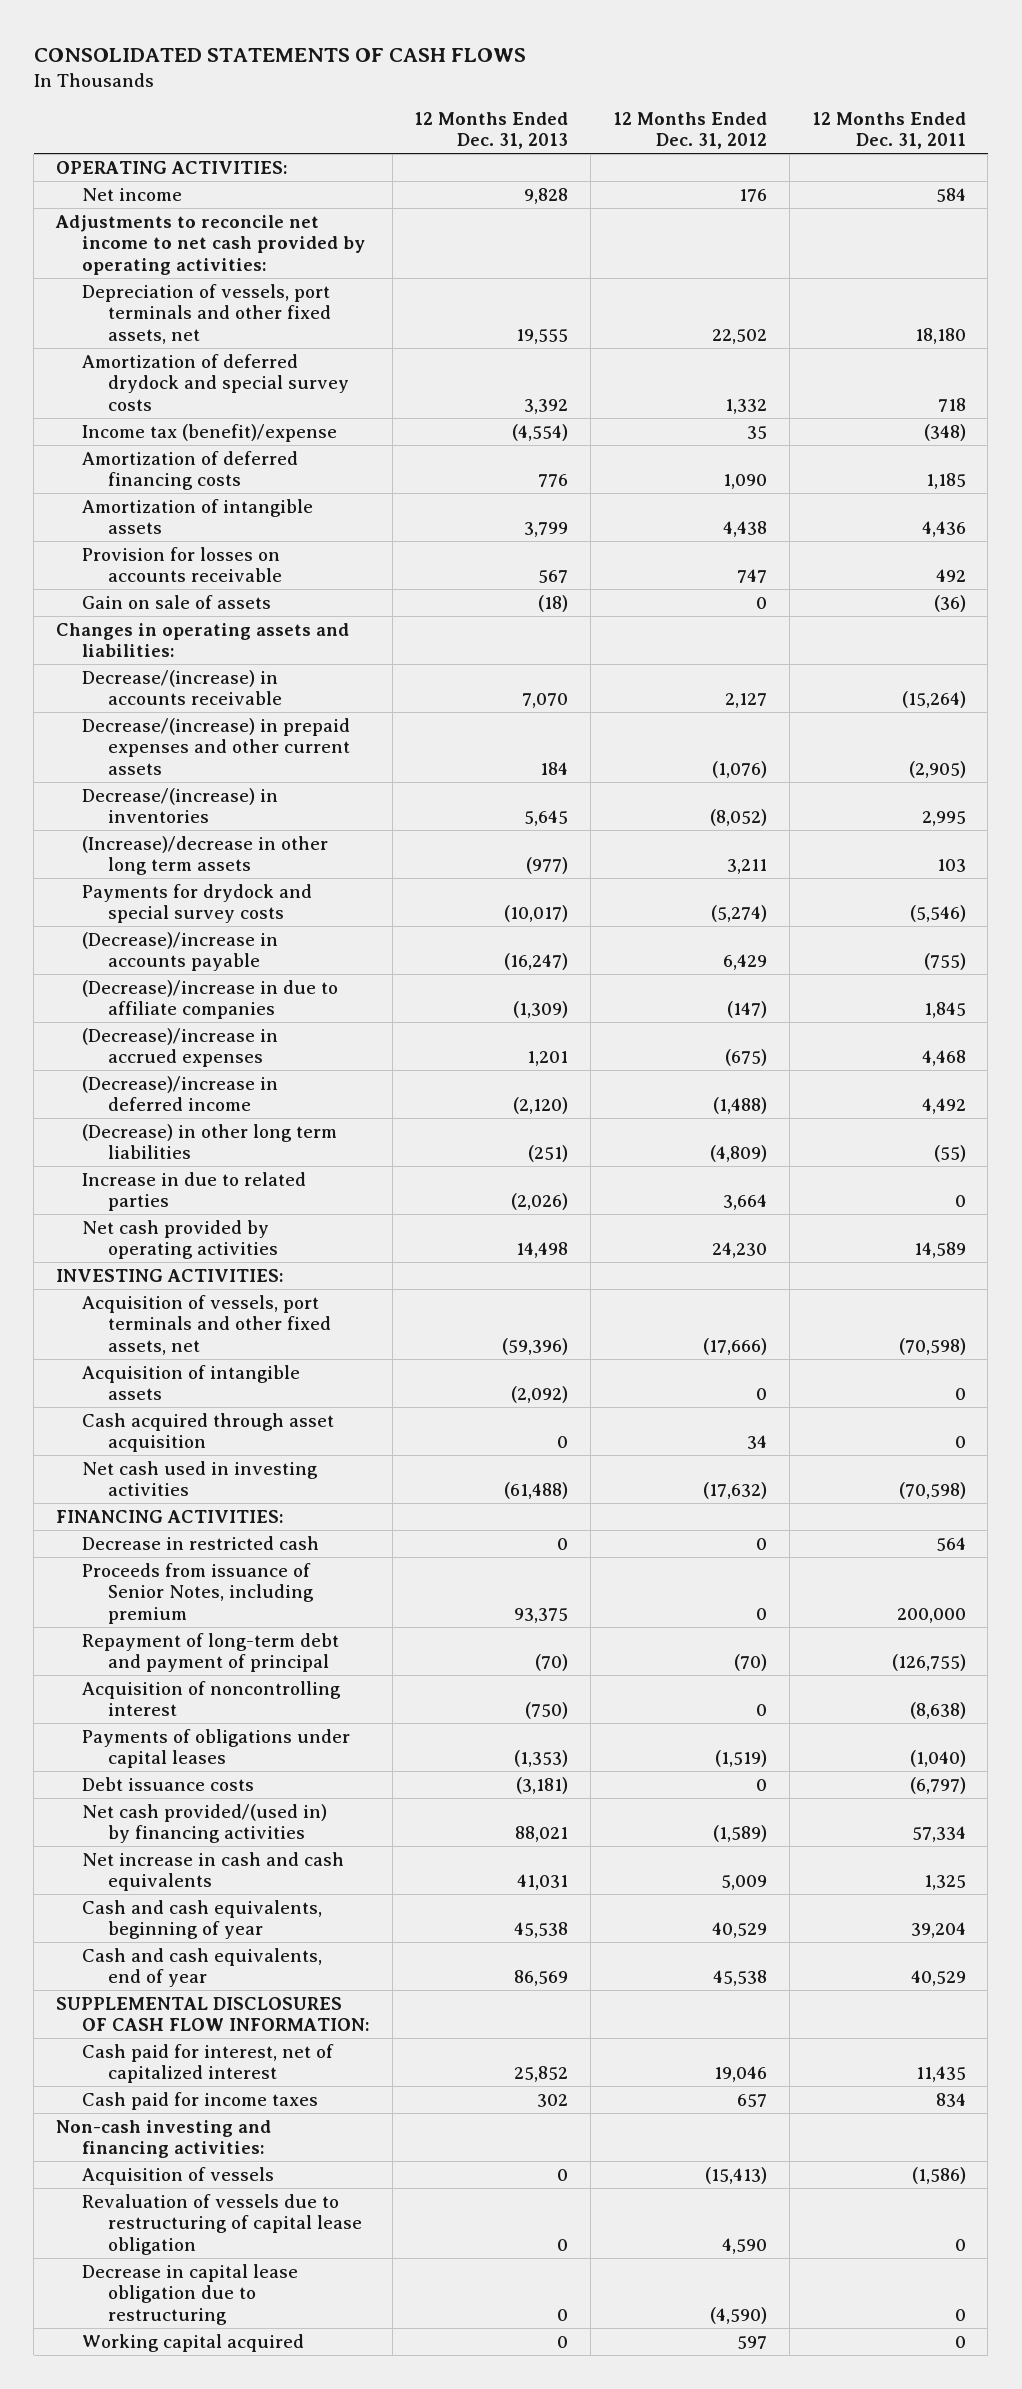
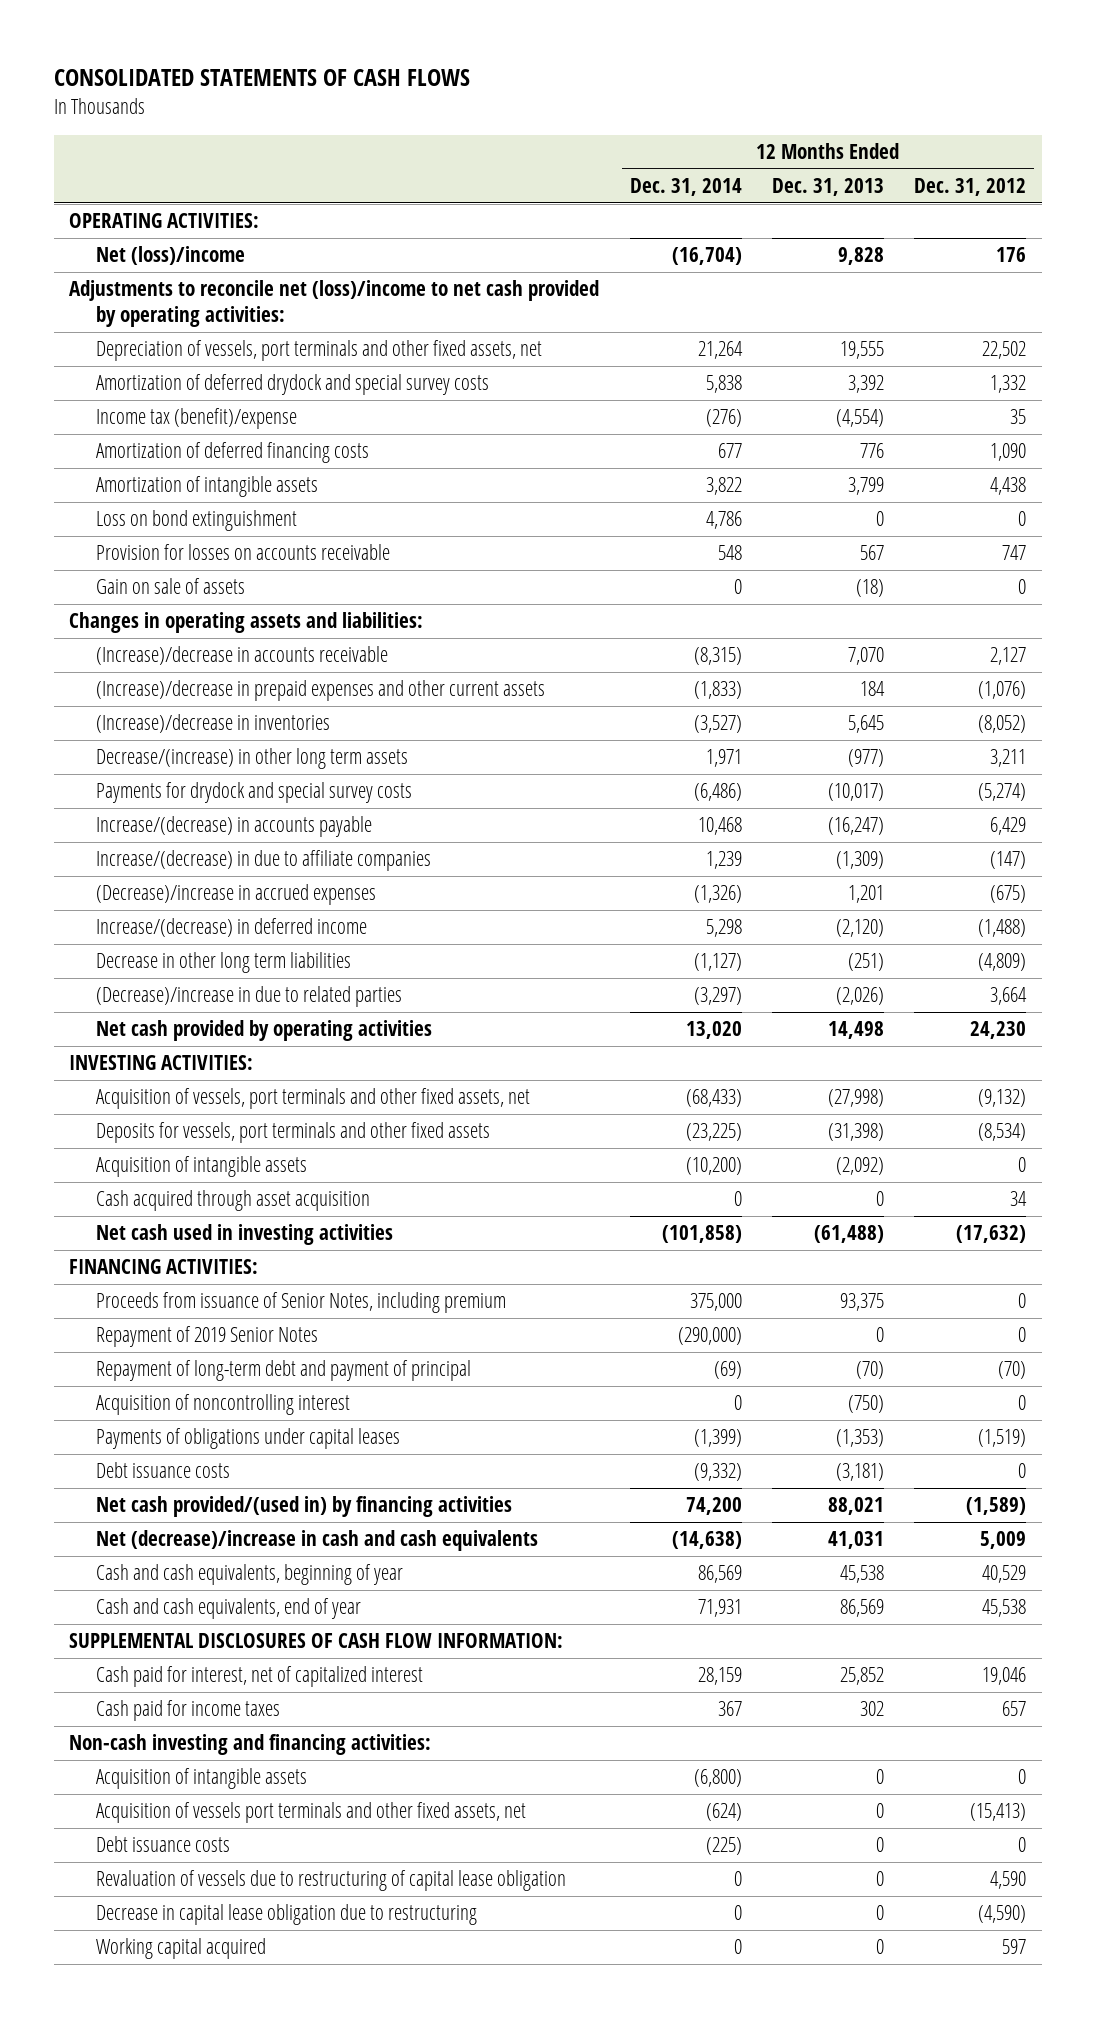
[811,111,966,150] 12 Months Ended Dec. 31, 2011 -> none
none -> [629,178,742,197] Dec. 31, 2014
[81,187,182,201] Net income -> [96,246,246,266] Net (loss)/income
[55,214,365,275] Adjustments to reconcile net income to net cash provided by operating activities: -> [69,280,600,328] Adjustments to reconcile net (loss)/income to net cash provided by operating activities:
none -> [96,510,298,532] Loss on bond extinguishment
[81,669,282,706] Decrease/(increase) in accounts receivable -> [96,646,389,666] (Increase)/decrease in accounts receivable
[81,717,350,775] Decrease/(increase) in prepaid expenses and other current assets -> [96,680,546,702] (Increase)/decrease in prepaid expenses and other current assets
[81,787,278,824] Decrease/(increase) in inventories -> [96,714,331,734] (Increase)/decrease in inventories
[81,835,328,876] (Increase)/decrease in other long term assets -> [96,748,409,770] Decrease/(increase) in other long term assets
[81,931,278,972] (Decrease)/increase in accounts payable -> [96,816,373,838] Increase/(decrease) in accounts payable
[81,979,338,1020] (Decrease)/increase in due to affiliate companies -> [96,850,432,872] Increase/(decrease) in due to affiliate companies
[81,1075,278,1112] (Decrease)/increase in deferred income -> [96,918,368,938] Increase/(decrease) in deferred income
[81,1123,337,1160] (Decrease) in other long term liabilities -> [96,952,352,974] Decrease in other long term liabilities
[81,1171,306,1212] Increase in due to related parties -> [96,986,403,1008] (Decrease)/increase in due to related parties
[502,1337,569,1355] (59,396) -> [827,1089,884,1108] (27,998)
[703,1337,768,1355] (17,666) -> [978,1089,1027,1108] (9,132)
none -> [96,1122,491,1144] Deposits for vessels, port terminals and other fixed assets
[81,1535,319,1550] Decrease in restricted cash -> none
none -> [96,1326,319,1348] Repayment of 2019 Senior Notes
[81,1851,344,1892] Net increase in cash and cash equivalents -> [96,1530,539,1552] Net (decrease)/increase in cash and cash equivalents
none -> [96,1768,308,1790] Acquisition of intangible assets
[81,2166,274,2185] Acquisition of vessels -> [96,1802,527,1824] Acquisition of vessels port terminals and other fixed assets, net
none -> [96,1836,231,1853] Debt issuance costs

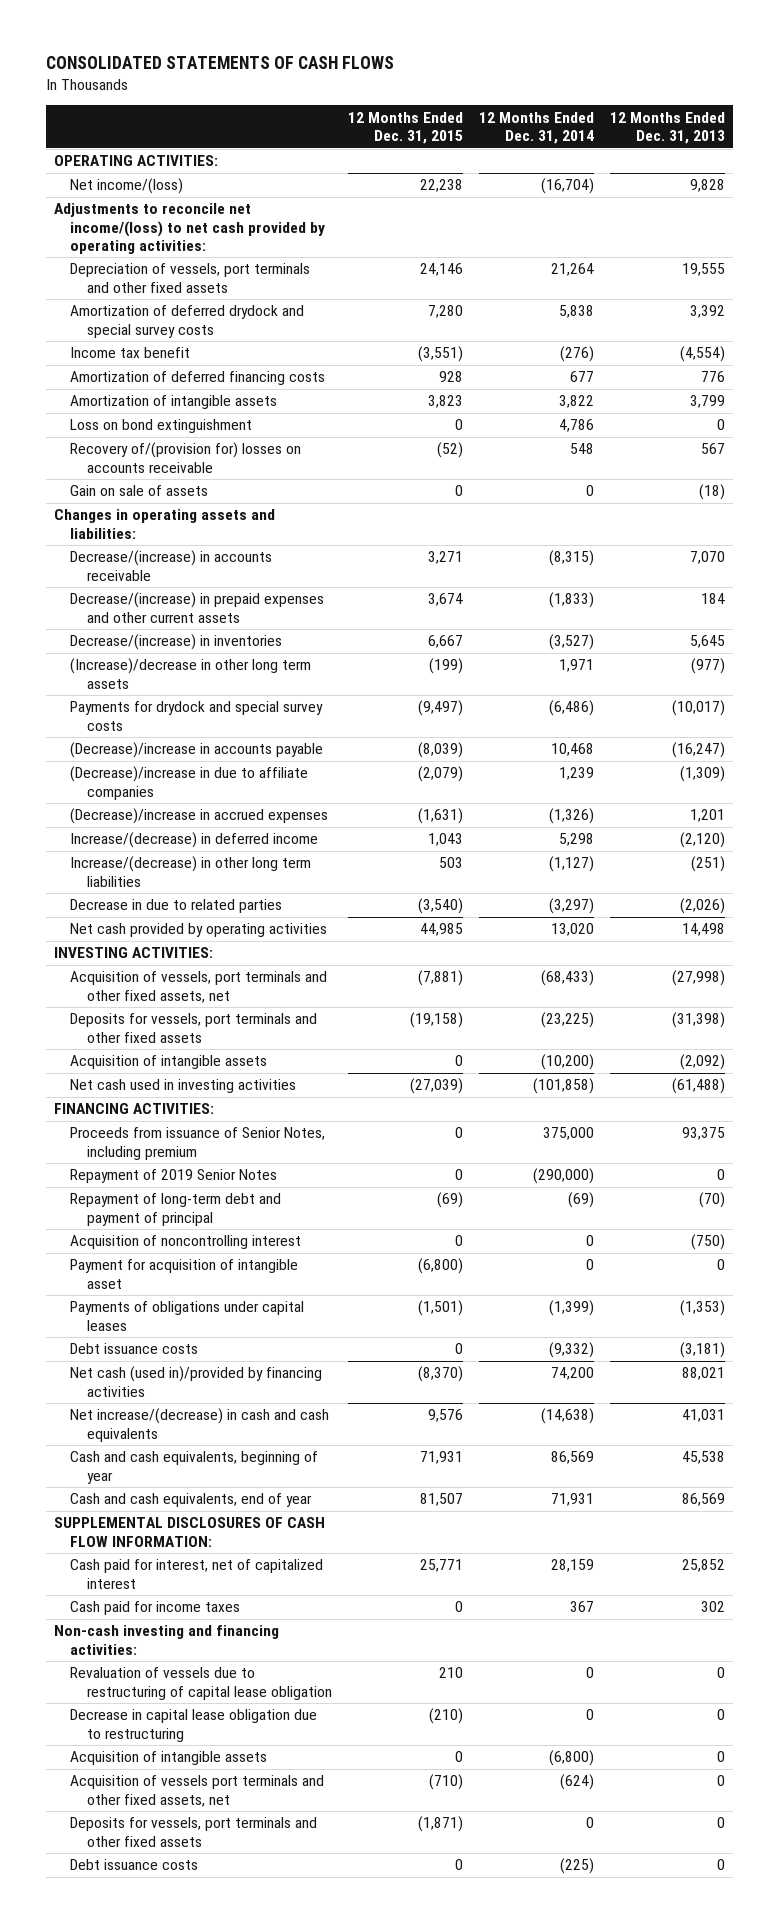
[914,178,1027,197] Dec. 31, 2012 -> none
none -> [347,111,463,144] 12 Months Ended Dec. 31, 2015
[96,246,246,266] Net (loss)/income -> [70,178,184,195] Net income/(loss)
[69,280,600,328] Adjustments to reconcile net (loss)/income to net cash provided by operating activities: -> [53,203,326,254] Adjustments to reconcile net income/(loss) to net cash provided by operating activities:
[96,340,543,362] Depreciation of vessels, port terminals and other fixed assets, net -> [70,263,311,293] Depreciation of vessels, port terminals and other fixed assets
[96,408,298,430] Income tax (benefit)/expense -> [70,347,191,359] Income tax benefit
[96,544,391,561] Provision for losses on accounts receivable -> [70,442,302,473] Recovery of/(provision for) losses on accounts receivable
[96,646,389,666] (Increase)/decrease in accounts receivable -> [70,550,273,581] Decrease/(increase) in accounts receivable
[96,680,546,702] (Increase)/decrease in prepaid expenses and other current assets -> [70,592,325,623] Decrease/(increase) in prepaid expenses and other current assets
[96,714,331,734] (Increase)/decrease in inventories -> [70,634,283,651] Decrease/(increase) in inventories
[96,748,409,770] Decrease/(increase) in other long term assets -> [70,658,312,689] (Increase)/decrease in other long term assets
[96,816,373,838] Increase/(decrease) in accounts payable -> [70,742,324,759] (Decrease)/increase in accounts payable
[96,850,432,872] Increase/(decrease) in due to affiliate companies -> [70,766,309,800] (Decrease)/increase in due to affiliate companies
[96,952,352,974] Decrease in other long term liabilities -> [70,856,312,887] Increase/(decrease) in other long term liabilities
[96,986,403,1008] (Decrease)/increase in due to related parties -> [70,899,283,914] Decrease in due to related parties
[96,1190,371,1212] Cash acquired through asset acquisition -> none
none -> [70,1259,299,1289] Payment for acquisition of intangible asset
[96,1496,513,1518] Net cash provided/(used in) by financing activities -> [70,1366,323,1397] Net cash (used in)/provided by financing activities
[96,1530,539,1552] Net (decrease)/increase in cash and cash equivalents -> [70,1408,330,1442] Net increase/(decrease) in cash and cash equivalents
[96,1870,567,1892] Revaluation of vessels due to restructuring of capital lease obligation -> [70,1667,332,1700] Revaluation of vessels due to restructuring of capital lease obligation
[96,1904,478,1926] Decrease in capital lease obligation due to restructuring -> [70,1709,318,1742] Decrease in capital lease obligation due to restructuring
none -> [70,1817,318,1847] Deposits for vessels, port terminals and other fixed assets
[96,1938,267,1960] Working capital acquired -> none

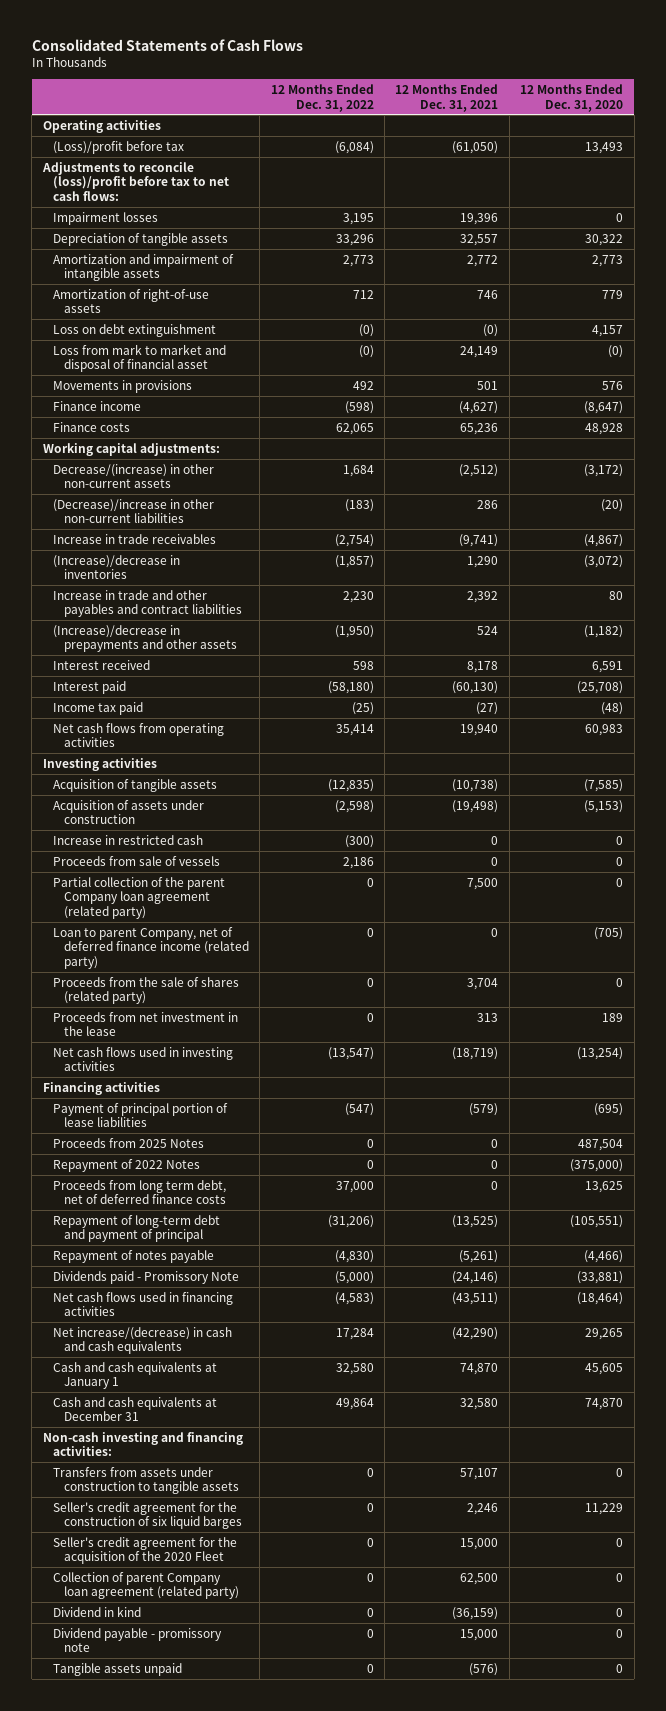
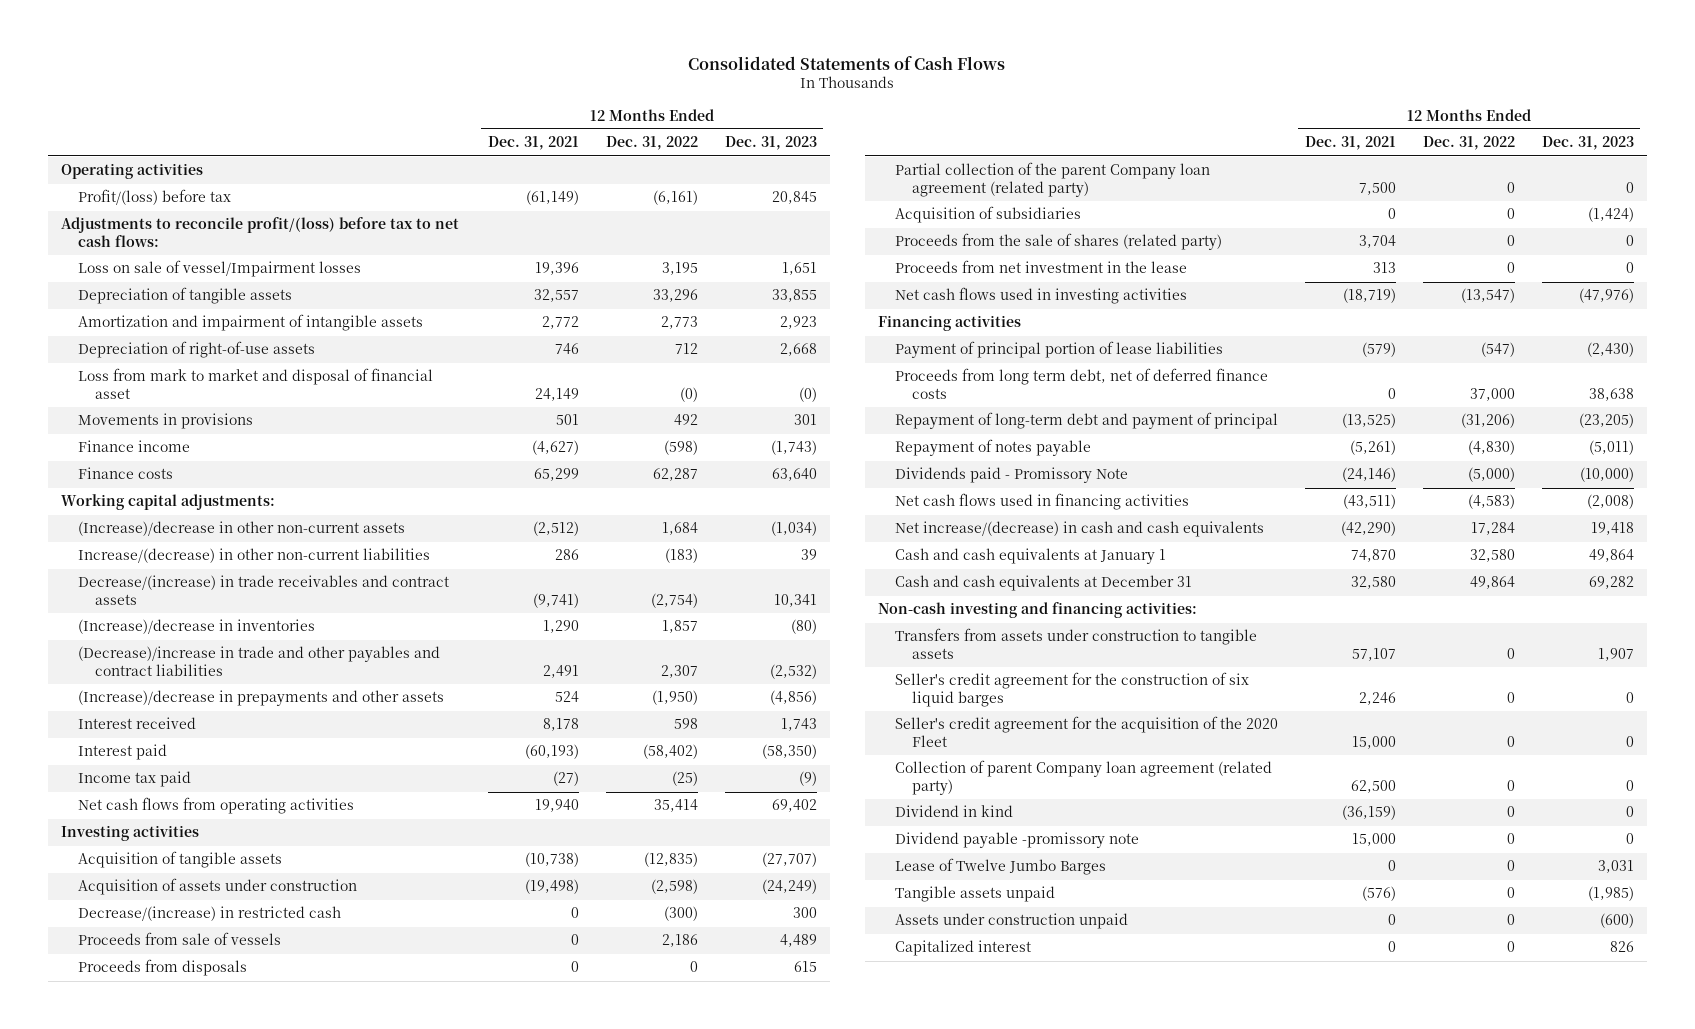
[520,83,624,112] 12 Months Ended Dec. 31, 2020 -> none
none -> [724,136,817,151] Dec. 31, 2023
[53,140,185,154] (Loss)/profit before tax -> [78,189,232,206] Profit/(loss) before tax
[334,140,374,154] (6,084) -> [652,190,698,206] (6,161)
[452,140,499,154] (61,050) -> [525,190,579,206] (61,149)
[41,161,230,202] Adjustments to reconcile (loss)/profit before tax to net cash flows: -> [61,217,460,248] Adjustments to reconcile profit/(loss) before tax to net cash flows:
[53,211,159,225] Impairment losses -> [78,260,362,278] Loss on sale of vessel/Impairment losses
[53,323,217,337] Loss on debt extinguishment -> none
[53,288,210,314] Amortization of right-of-use assets -> [78,341,316,359] Depreciation of right-of-use assets
[335,422,374,435] 62,065 -> [652,468,698,482] 62,287
[460,422,499,435] 65,236 -> [533,468,579,482] 65,299
[53,463,215,489] Decrease/(increase) in other non-current assets -> [78,521,406,537] (Increase)/decrease in other non-current assets
[53,498,215,524] (Decrease)/increase in other non-current liabilities -> [78,548,431,564] Increase/(decrease) in other non-current liabilities
[53,533,217,544] Increase in trade receivables -> [78,575,450,606] Decrease/(increase) in trade receivables and contract assets
[334,554,374,568] (1,857) -> [661,620,698,634] 1,857
[53,589,242,618] Increase in trade and other payables and contract liabilities -> [78,646,441,677] (Decrease)/increase in trade and other payables and contract liabilities
[342,590,374,603] 2,230 -> [660,665,698,679] 2,307
[467,590,499,603] 2,392 -> [542,665,579,679] 2,491
[327,680,374,694] (58,180) -> [642,744,698,760] (58,402)
[452,680,499,694] (60,130) -> [524,744,579,760] (60,193)
[53,834,204,845] Increase in restricted cash -> [78,906,342,922] Decrease/(increase) in restricted cash
none -> [78,959,248,977] Proceeds from disposals
[53,926,249,970] Loan to parent Company, net of deferred finance income (related party) -> none
none -> [895,206,1082,224] Acquisition of subsidiaries
[53,1137,205,1148] Proceeds from 2025 Notes -> none
[53,1158,201,1172] Repayment of 2022 Notes -> none
[53,1627,223,1653] Dividend payable - promissory note -> [895,832,1140,849] Dividend payable -promissory note
none -> [895,858,1107,876] Lease of Twelve Jumbo Barges
none -> [895,913,1129,930] Assets under construction unpaid
none -> [895,940,1032,957] Capitalized interest

